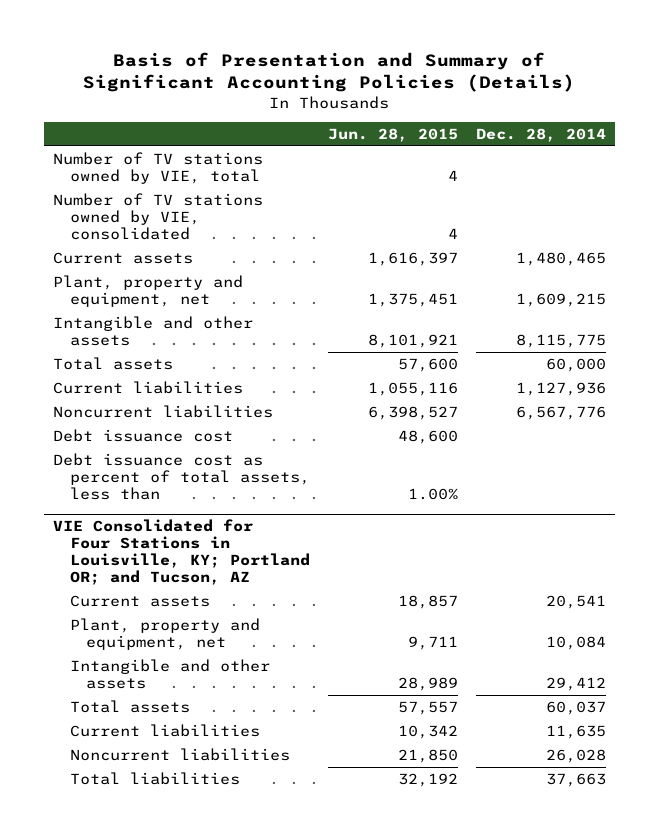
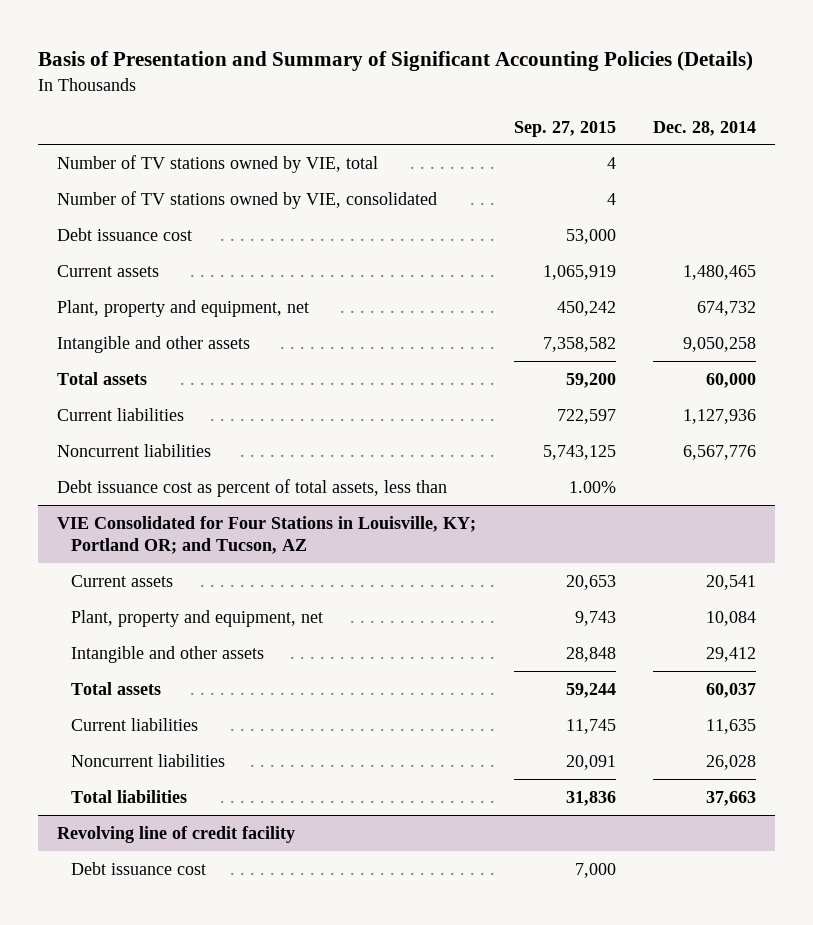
[327,127,458,142] Jun. 28, 2015 -> none
none -> [513,120,616,137] Sep. 27, 2015
[53,428,234,442] Debt issuance cost -> [57,227,193,241] Debt issuance cost
[515,292,606,307] 1,609,215 -> [697,300,757,316] 674,732
[515,333,606,348] 8,115,775 -> [683,336,757,352] 9,050,258
none -> [57,825,296,843] Revolving line of credit facility
none -> [70,861,206,875] Debt issuance cost

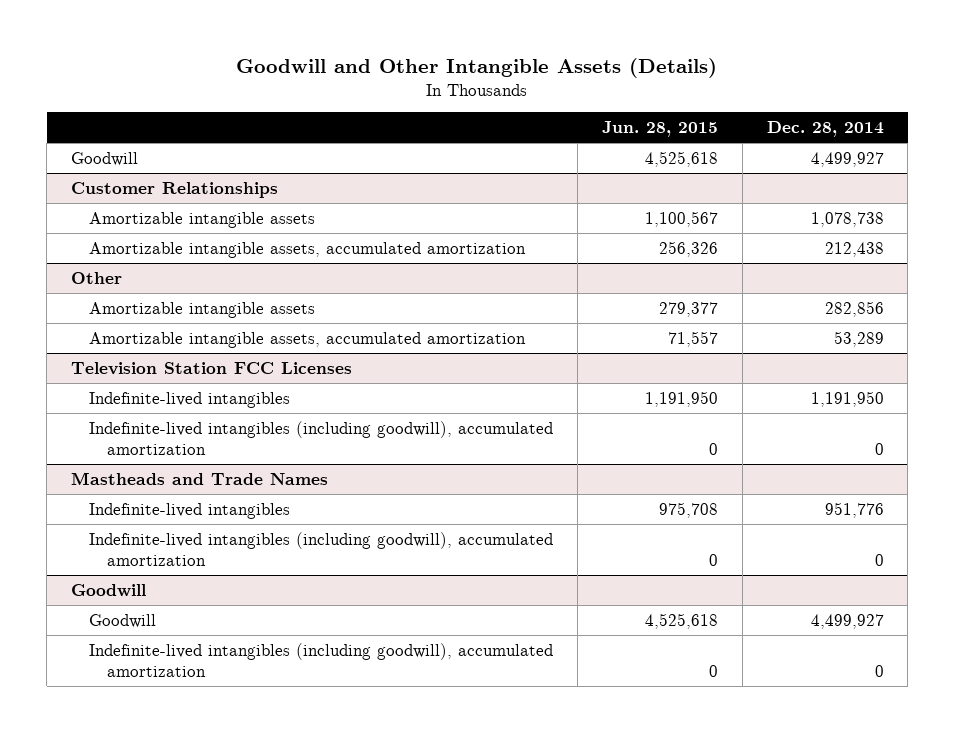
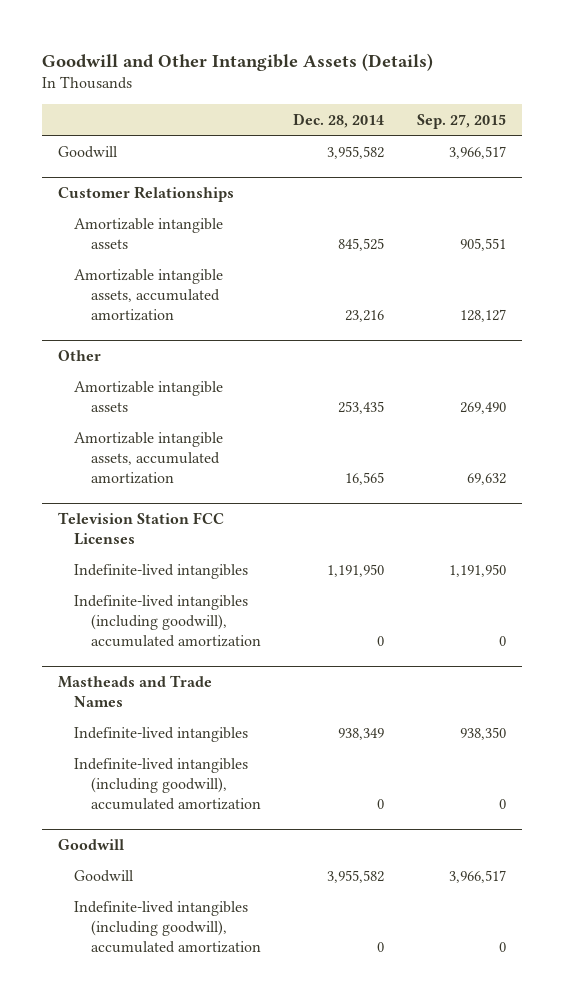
[601,121,718,138] Jun. 28, 2015 -> none
none -> [416,113,506,129] Sep. 27, 2015
[810,151,884,167] 4,499,927 -> [327,145,385,159] 3,955,582
[810,211,884,227] 1,078,738 -> [338,237,385,251] 845,525
[824,241,884,257] 212,438 -> [345,310,385,323] 23,216
[824,300,884,317] 282,856 -> [338,400,385,414] 253,435
[833,330,884,347] 53,289 -> [345,472,385,486] 16,565
[824,501,884,518] 951,776 -> [338,727,385,740] 938,349
[810,613,884,629] 4,499,927 -> [327,869,385,883] 3,955,582

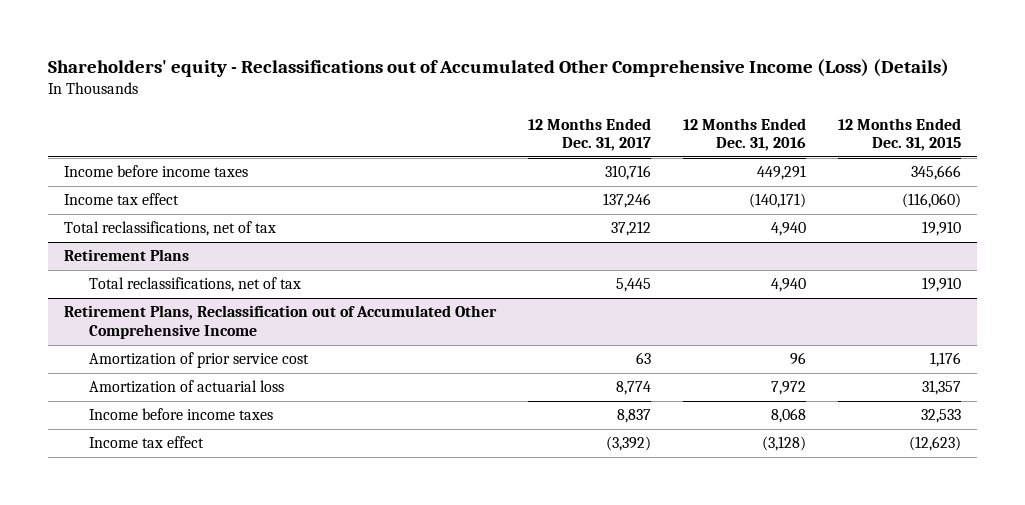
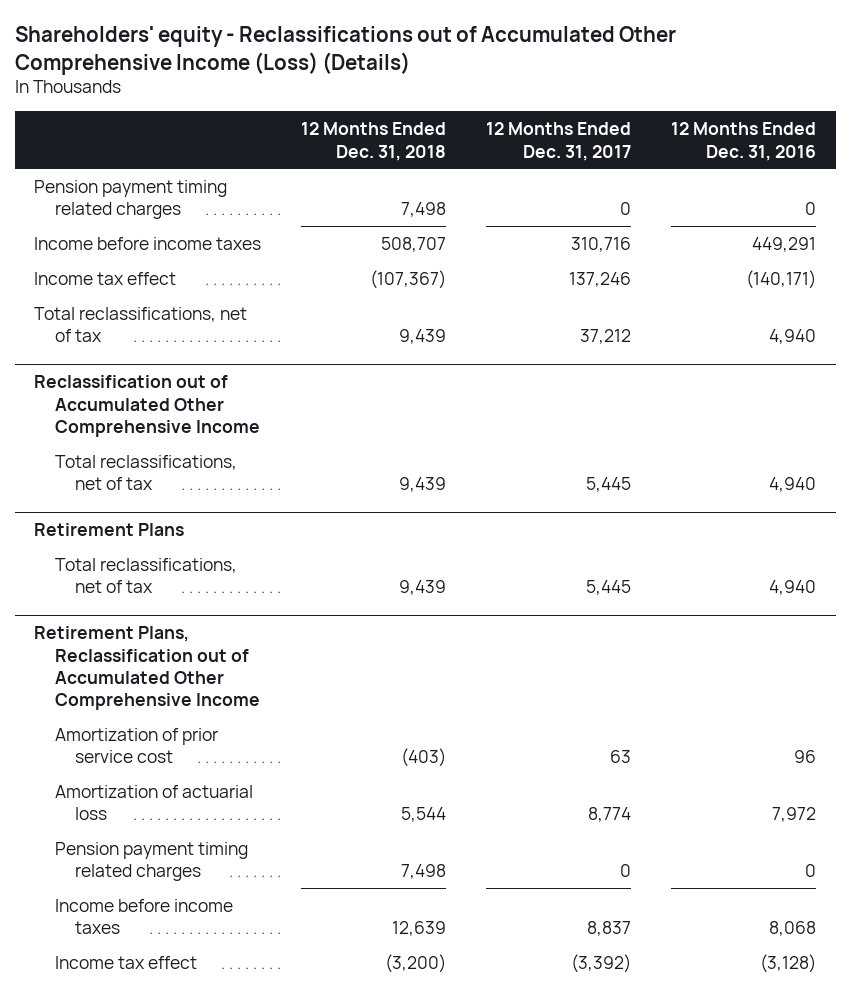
[838,117,962,152] 12 Months Ended Dec. 31, 2015 -> none
none -> [301,122,447,161] 12 Months Ended Dec. 31, 2018
none -> [34,179,228,220] Pension payment timing related charges
none -> [34,375,260,438] Reclassification out of Accumulated Other Comprehensive Income
none -> [54,454,237,491] Total reclassifications, net of tax
none -> [54,841,248,882] Pension payment timing related charges

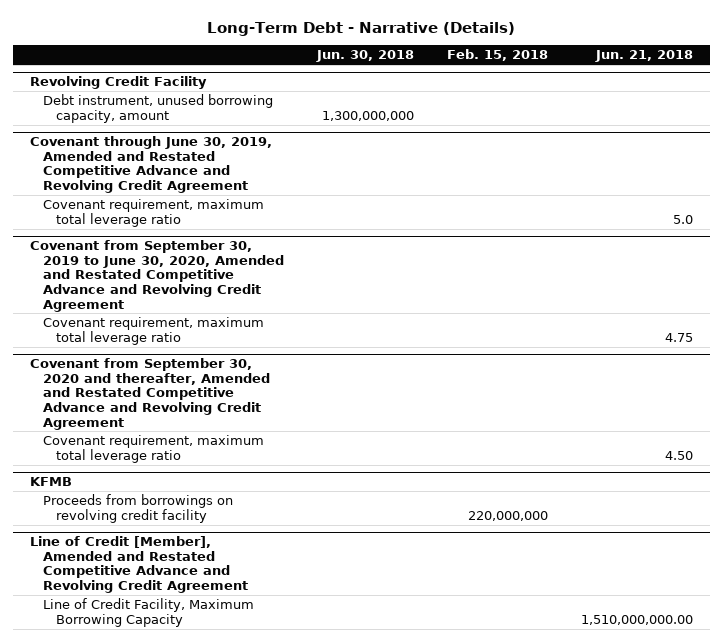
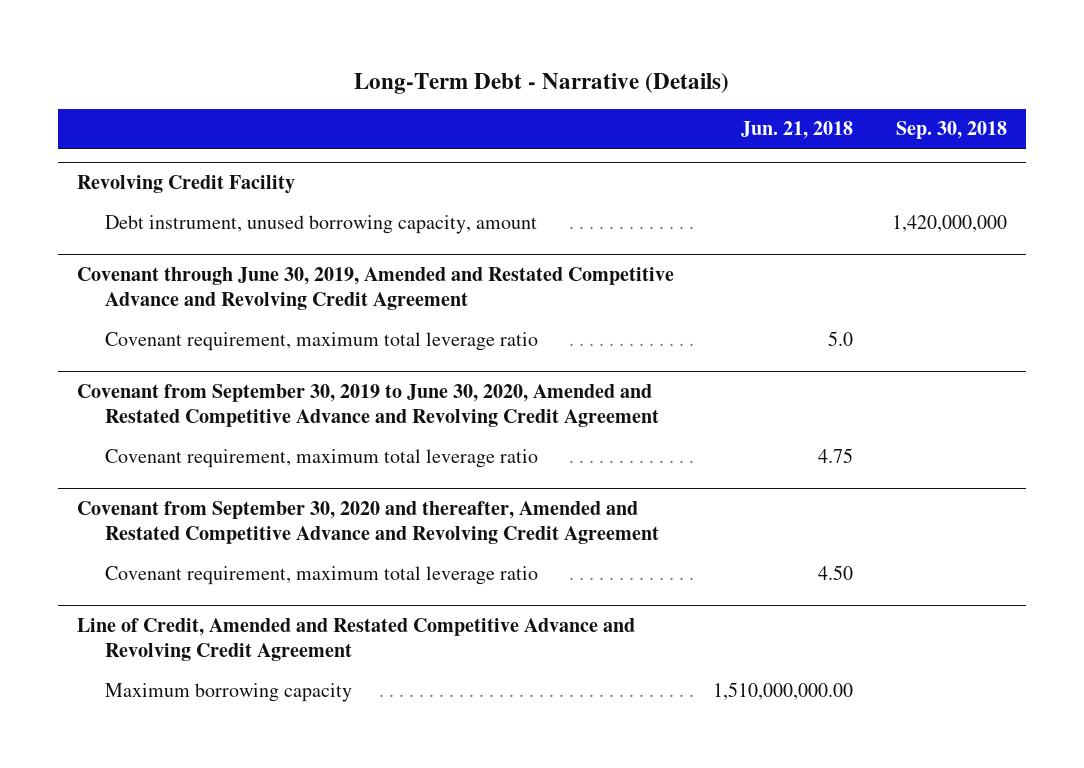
[316,50,415,63] Jun. 30, 2018 -> none
[447,49,549,62] Feb. 15, 2018 -> none
none -> [896,121,1008,140] Sep. 30, 2018
[29,477,72,487] KFMB -> none
[43,494,234,523] Proceeds from borrowings on revolving credit facility -> none
[29,536,249,594] Line of Credit [Member], Amended and Restated Competitive Advance and Revolving Credit Agreement -> [77,617,636,661] Line of Credit, Amended and Restated Competitive Advance and Revolving Credit Agreement
[43,598,255,627] Line of Credit Facility, Maximum Borrowing Capacity -> [105,682,353,702] Maximum borrowing capacity

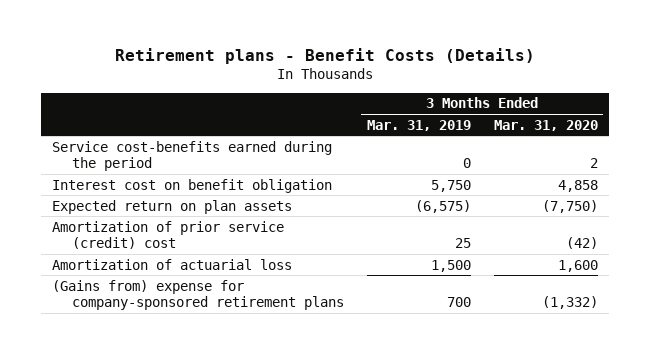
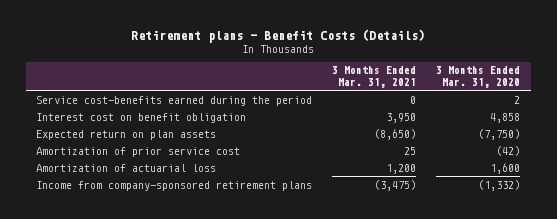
[366,119,471,131] Mar. 31, 2019 -> none
none -> [332,66,417,89] 3 Months Ended Mar. 31, 2021
[52,220,285,250] Amortization of prior service (credit) cost -> [36,146,241,157] Amortization of prior service cost
[52,279,344,311] (Gains from) expense for company-sponsored retirement plans -> [36,180,313,191] Income from company-sponsored retirement plans

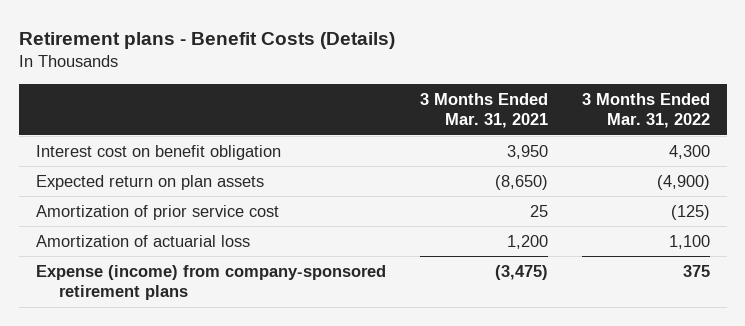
[436,66,521,89] 3 Months Ended Mar. 31, 2020 -> none
none -> [581,92,710,129] 3 Months Ended Mar. 31, 2022
[36,95,313,106] Service cost-benefits earned during the period -> none
[36,180,313,191] Income from company-sponsored retirement plans -> [35,264,386,301] Expense (income) from company-sponsored retirement plans

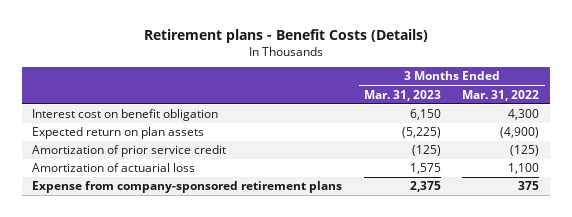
[419,92,548,129] 3 Months Ended Mar. 31, 2021 -> none
none -> [363,89,441,101] Mar. 31, 2023
[35,204,279,220] Amortization of prior service cost -> [32,145,227,158] Amortization of prior service credit
[35,264,386,301] Expense (income) from company-sponsored retirement plans -> [32,181,343,194] Expense from company-sponsored retirement plans

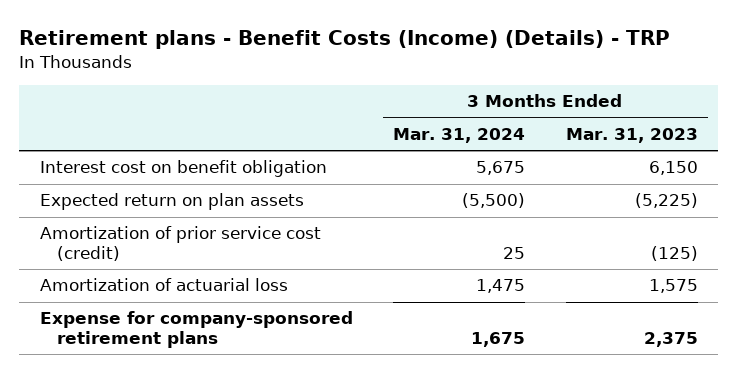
[143,28,428,43] Retirement plans - Benefit Costs (Details) -> [19,30,671,50] Retirement plans - Benefit Costs (Income) (Details) - TRP
[462,89,540,101] Mar. 31, 2022 -> none
none -> [393,128,526,144] Mar. 31, 2024
[32,145,227,158] Amortization of prior service credit -> [39,226,321,261] Amortization of prior service cost (credit)
[32,181,343,194] Expense from company-sponsored retirement plans -> [39,311,353,348] Expense for company-sponsored retirement plans

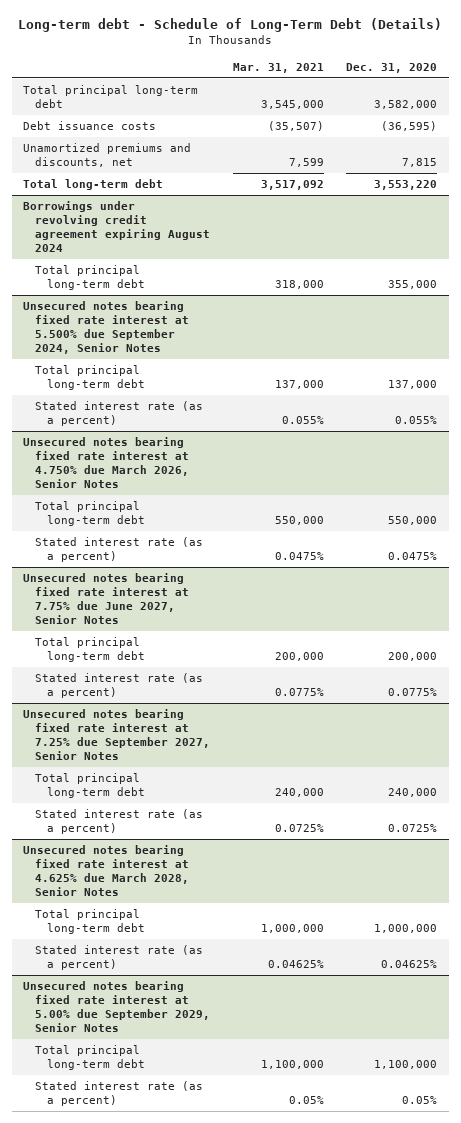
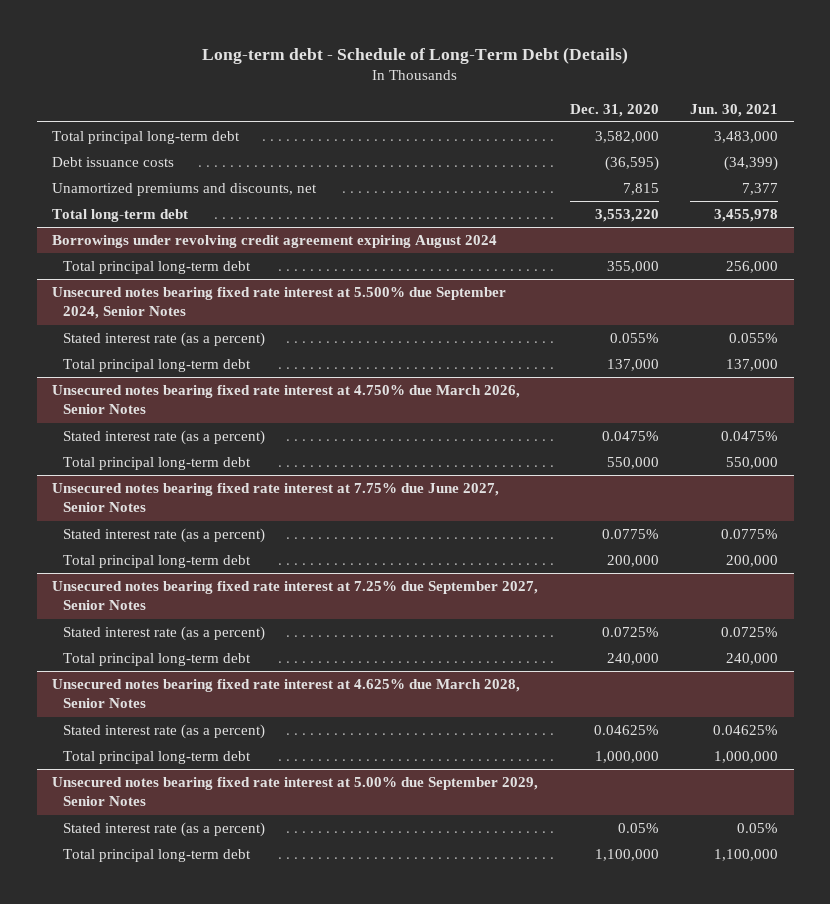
[232,62,324,73] Mar. 31, 2021 -> none
none -> [689,103,778,117] Jun. 30, 2021
[35,365,146,391] Total principal long-term debt -> [63,359,252,373] Total principal long-term debt
[35,501,146,527] Total principal long-term debt -> [63,457,252,471] Total principal long-term debt
[35,637,146,663] Total principal long-term debt -> [63,555,252,569] Total principal long-term debt
[35,773,146,799] Total principal long-term debt -> [63,653,252,667] Total principal long-term debt
[35,909,146,935] Total principal long-term debt -> [63,751,252,765] Total principal long-term debt
[35,1045,146,1071] Total principal long-term debt -> [63,849,252,863] Total principal long-term debt

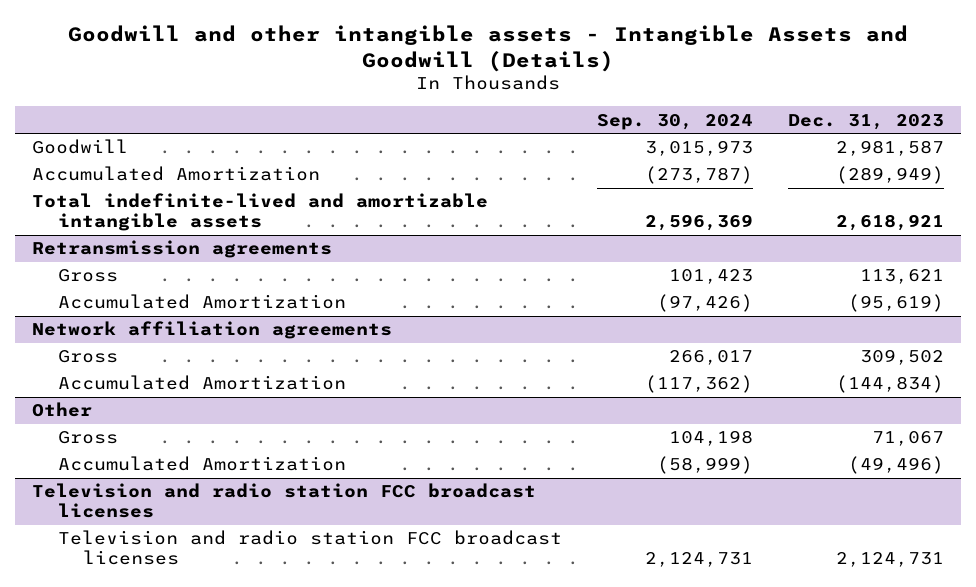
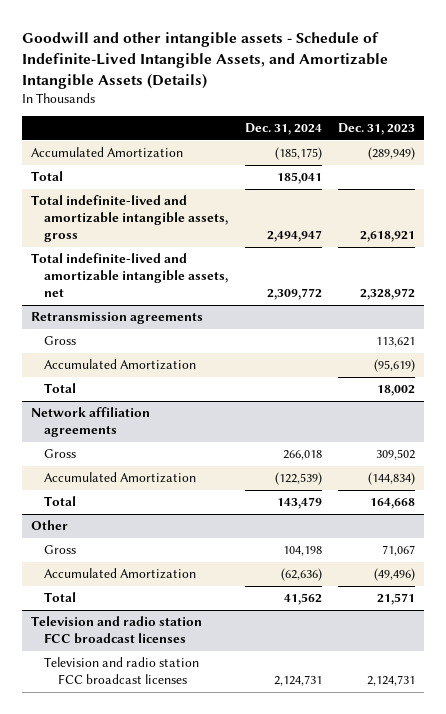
[67,24,908,72] Goodwill and other intangible assets - Intangible Assets and Goodwill (Details) -> [22,32,389,89] Goodwill and other intangible assets - Schedule of Indefinite-Lived Intangible Assets, and Amortizable Intangible Assets (Details)
[596,113,753,130] Sep. 30, 2024 -> none
none -> [244,123,322,136] Dec. 31, 2024
[32,139,129,155] Goodwill -> none
none -> [30,171,63,182] Total
[32,193,489,232] Total indefinite-lived and amortizable intangible assets -> [30,195,229,243] Total indefinite-lived and amortizable intangible assets, gross
none -> [30,253,229,298] Total indefinite-lived and amortizable intangible assets, net
none -> [44,383,77,394] Total
none -> [44,496,77,507] Total
none -> [44,592,77,603] Total

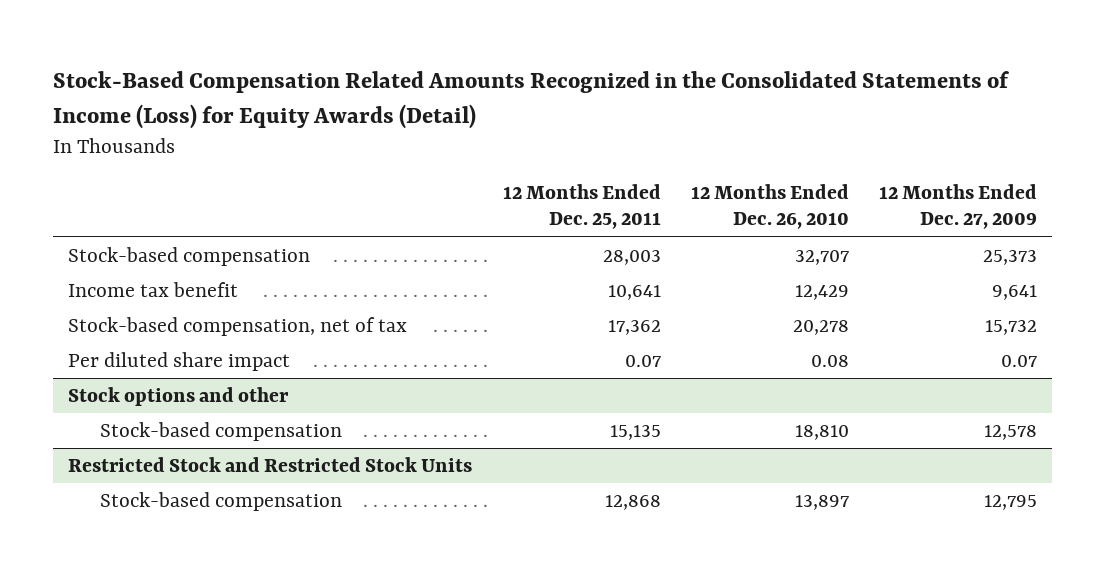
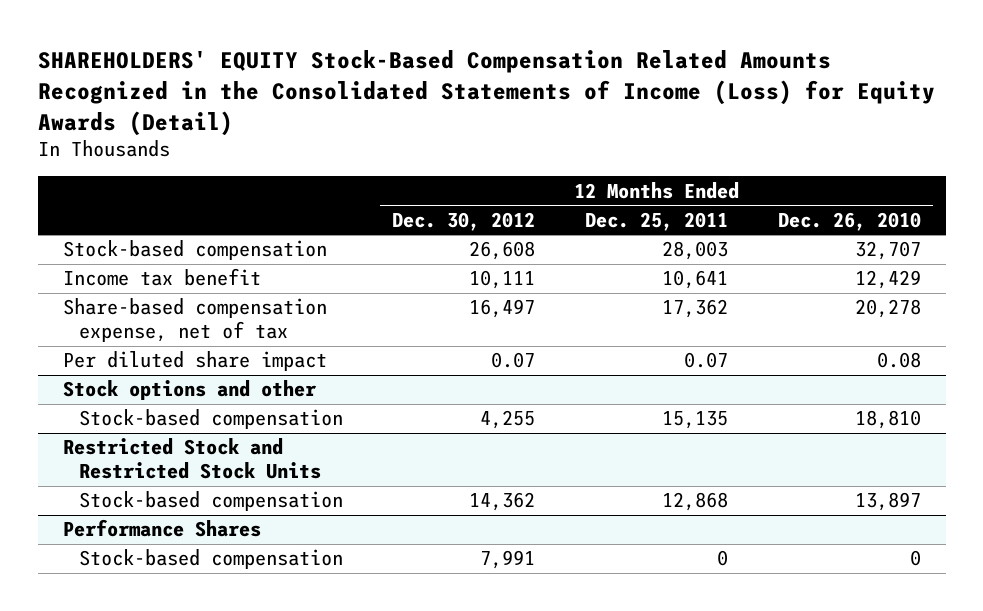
[53,71,1010,129] Stock-Based Compensation Related Amounts Recognized in the Consolidated Statements of Income (Loss) for Equity Awards (Detail) -> [37,50,935,136] SHAREHOLDERS' EQUITY Stock-Based Compensation Related Amounts Recognized in the Consolidated Statements of Income (Loss) for Equity Awards (Detail)
[878,184,1037,230] 12 Months Ended Dec. 27, 2009 -> none
none -> [392,211,536,231] Dec. 30, 2012
[68,316,408,336] Stock-based compensation, net of tax -> [62,298,327,343] Share-based compensation expense, net of tax
none -> [62,519,261,538] Performance Shares
none -> [78,549,343,570] Stock-based compensation

